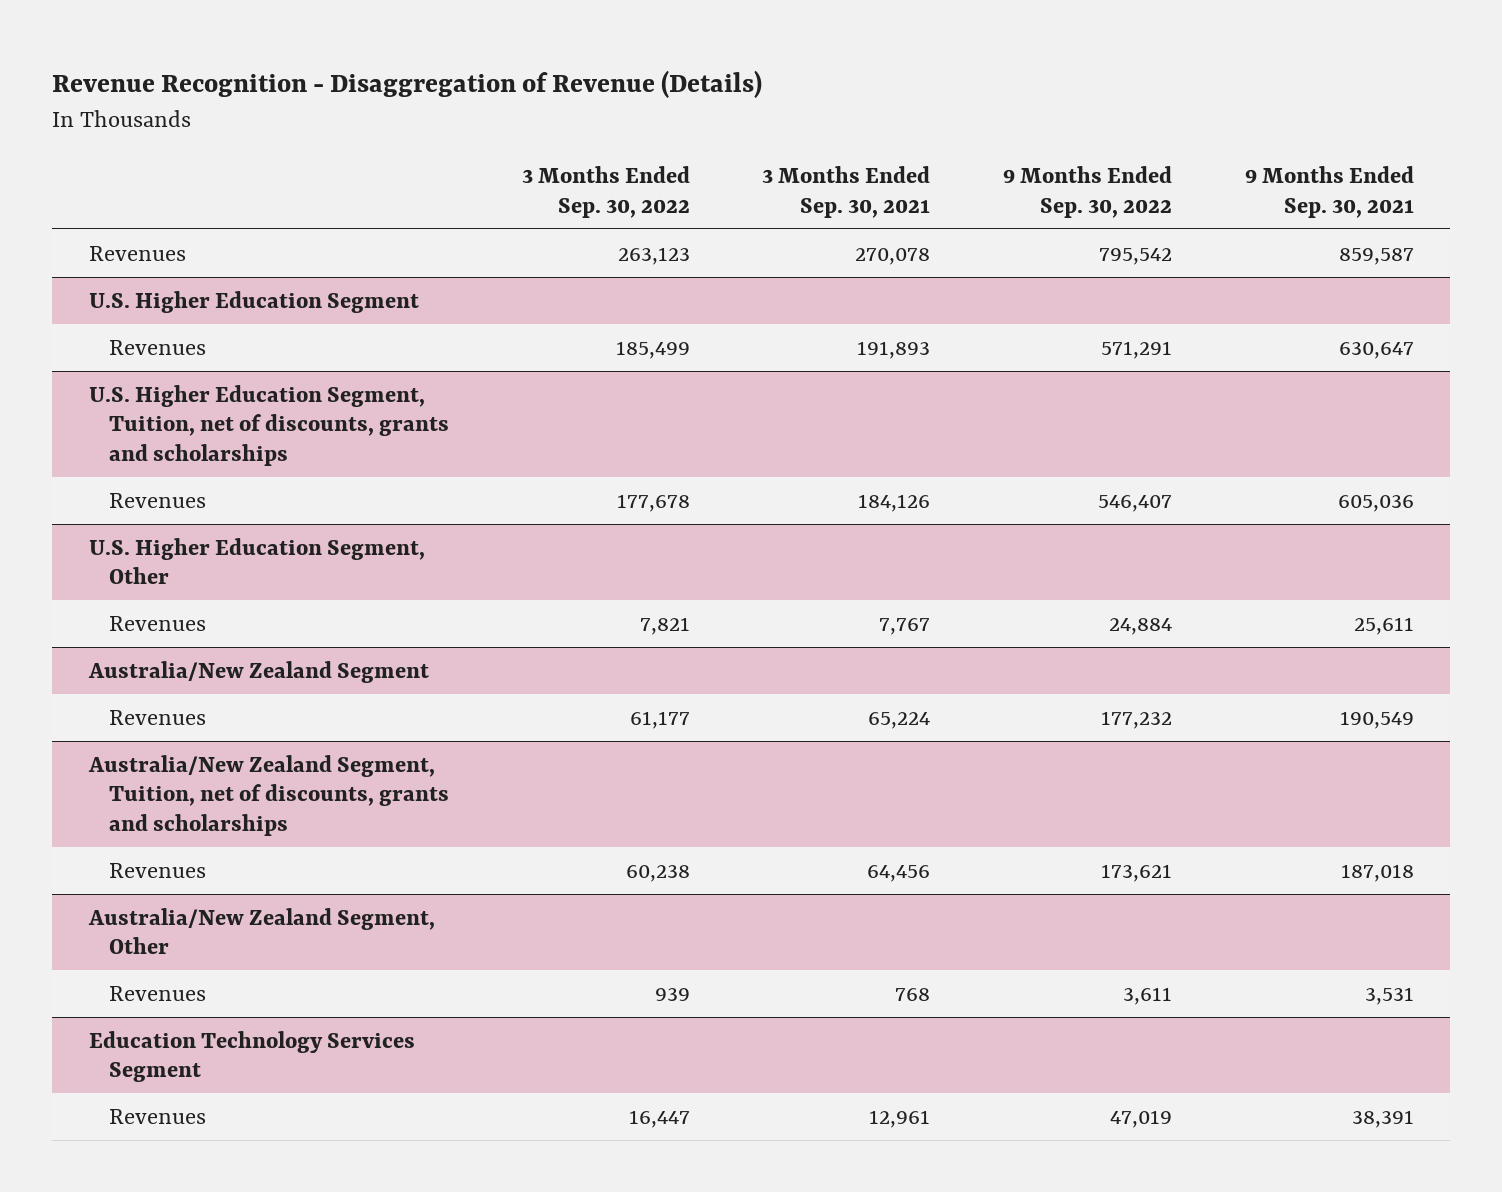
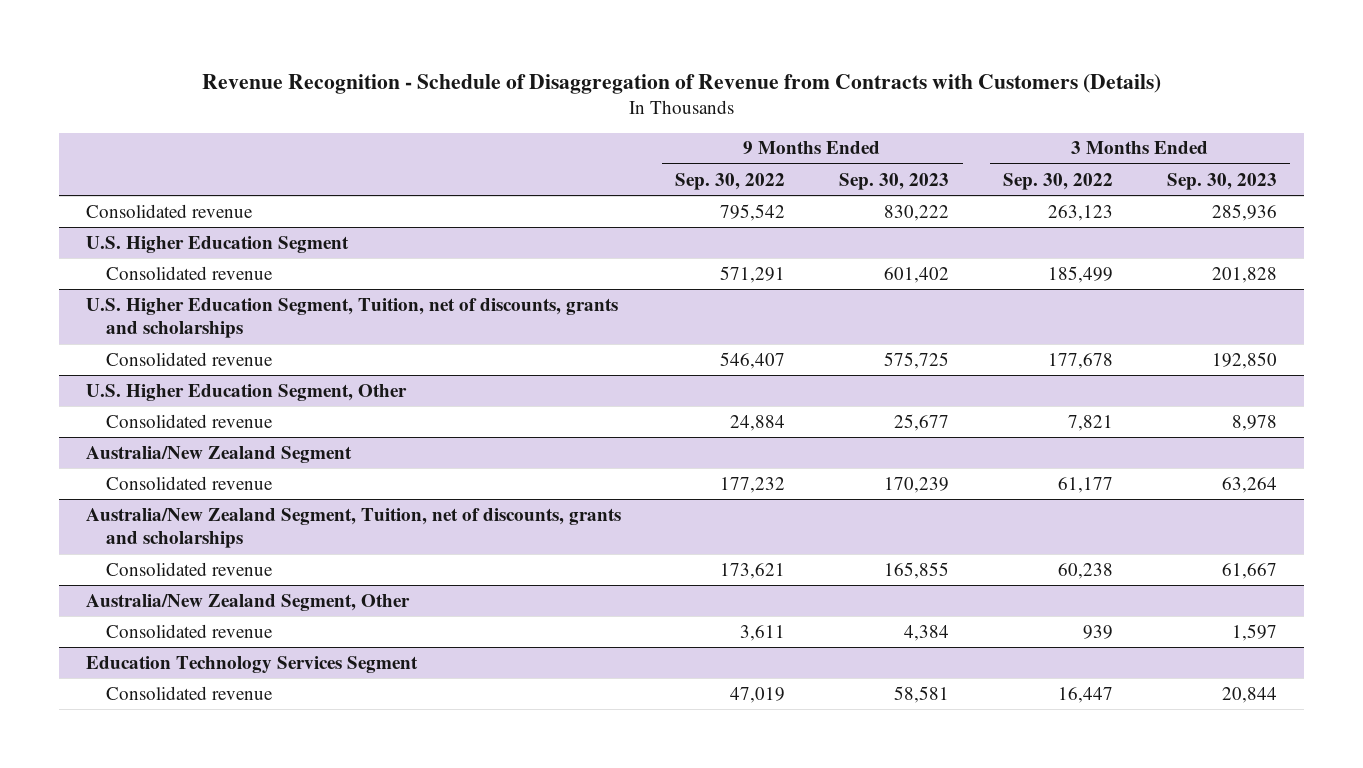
[52,70,763,99] Revenue Recognition - Disaggregation of Revenue (Details) -> [201,73,1161,94] Revenue Recognition - Schedule of Disaggregation of Revenue from Contracts with Customers (Details)
[762,166,931,218] 3 Months Ended Sep. 30, 2021 -> none
[1244,166,1414,218] 9 Months Ended Sep. 30, 2021 -> none
none -> [839,172,950,190] Sep. 30, 2023
none -> [1166,172,1277,190] Sep. 30, 2023
[88,245,186,261] Revenues -> [86,203,254,218] Consolidated revenue
[108,339,206,355] Revenues -> [105,265,273,280] Consolidated revenue
[108,492,206,508] Revenues -> [105,351,273,366] Consolidated revenue
[108,615,206,631] Revenues -> [105,413,273,428] Consolidated revenue
[108,709,206,725] Revenues -> [105,475,273,490] Consolidated revenue
[108,862,206,878] Revenues -> [105,561,273,576] Consolidated revenue
[108,985,206,1001] Revenues -> [105,623,273,638] Consolidated revenue
[108,1108,206,1124] Revenues -> [105,685,273,700] Consolidated revenue

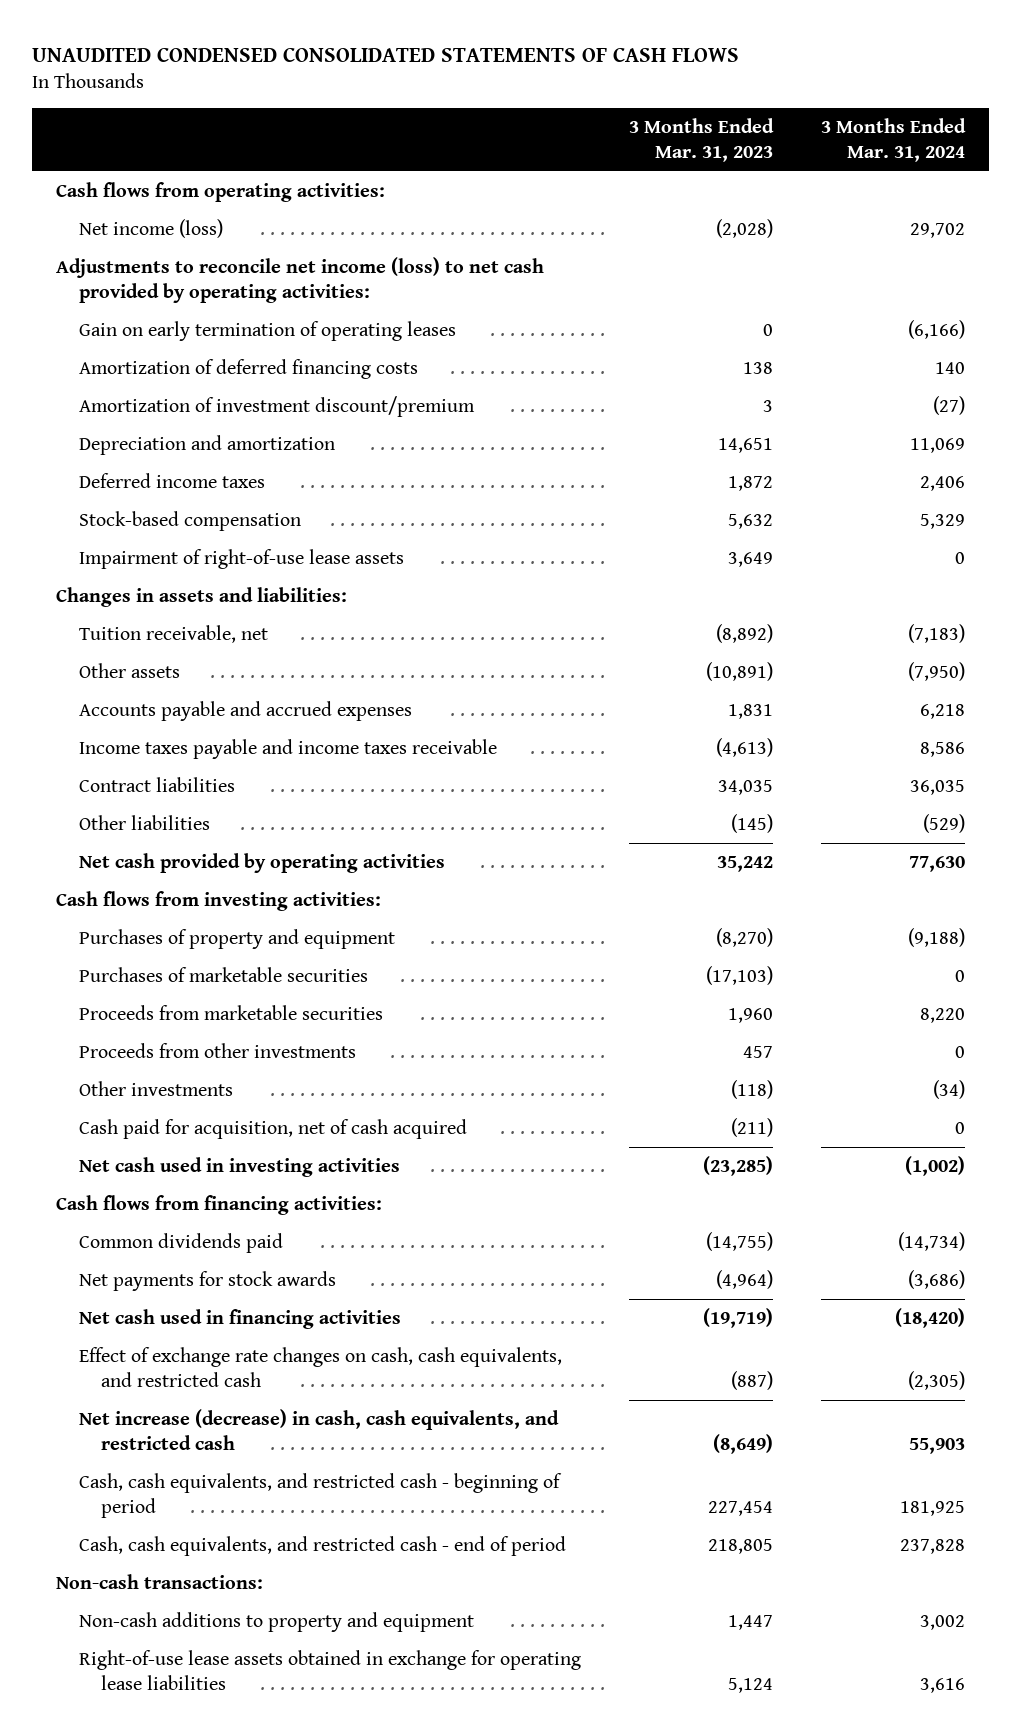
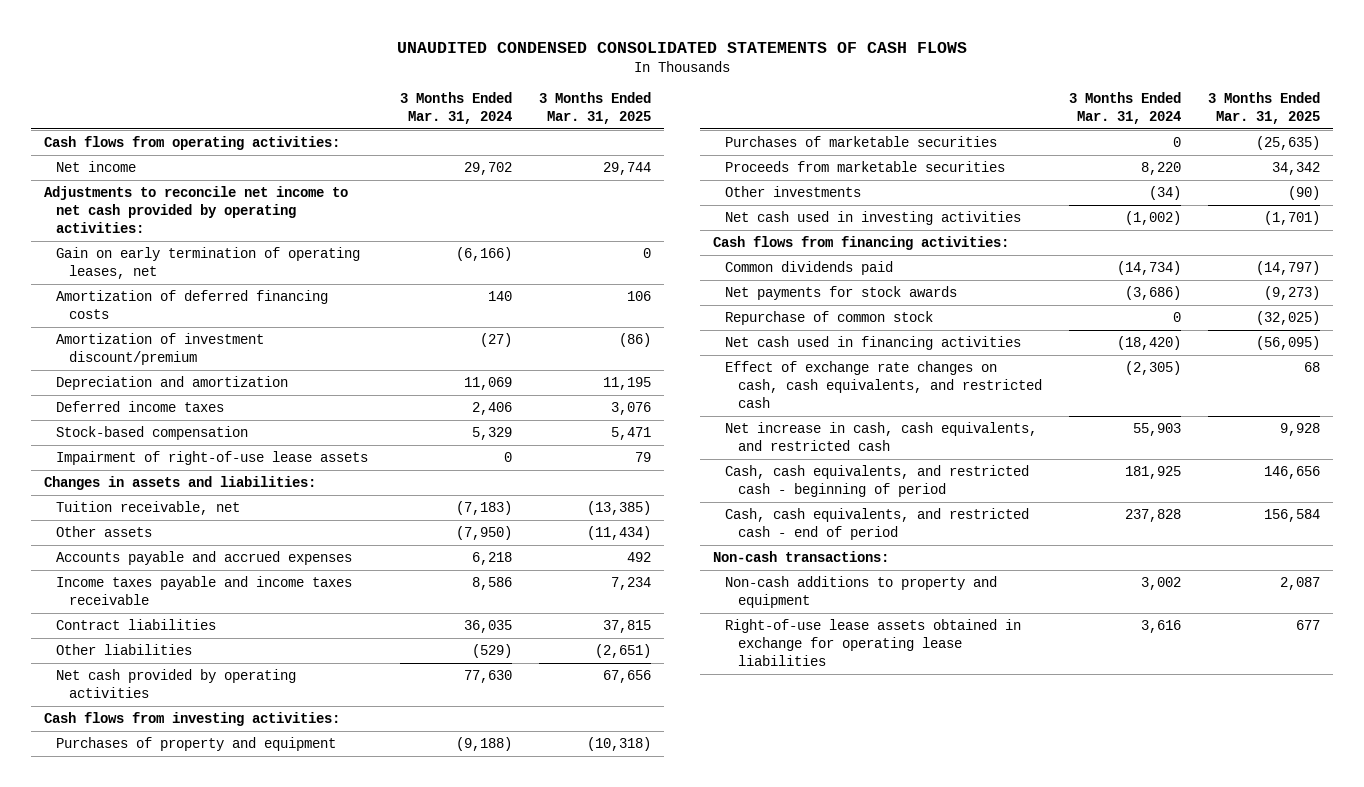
[629,117,775,162] 3 Months Ended Mar. 31, 2023 -> none
none -> [538,92,651,125] 3 Months Ended Mar. 31, 2025
[78,218,223,238] Net income (loss) -> [56,161,137,173] Net income
[56,256,545,304] Adjustments to reconcile net income (loss) to net cash provided by operating activities: -> [44,186,349,233] Adjustments to reconcile net income to net cash provided by operating activities:
[78,320,456,341] Gain on early termination of operating leases -> [56,247,361,280] Gain on early termination of operating leases, net
[78,1042,356,1058] Proceeds from other investments -> none
[78,1118,467,1139] Cash paid for acquisition, net of cash acquired -> none
none -> [725,311,934,326] Repurchase of common stock
[78,1408,559,1451] Net increase (decrease) in cash, cash equivalents, and restricted cash -> [725,422,1038,452] Net increase in cash, cash equivalents, and restricted cash

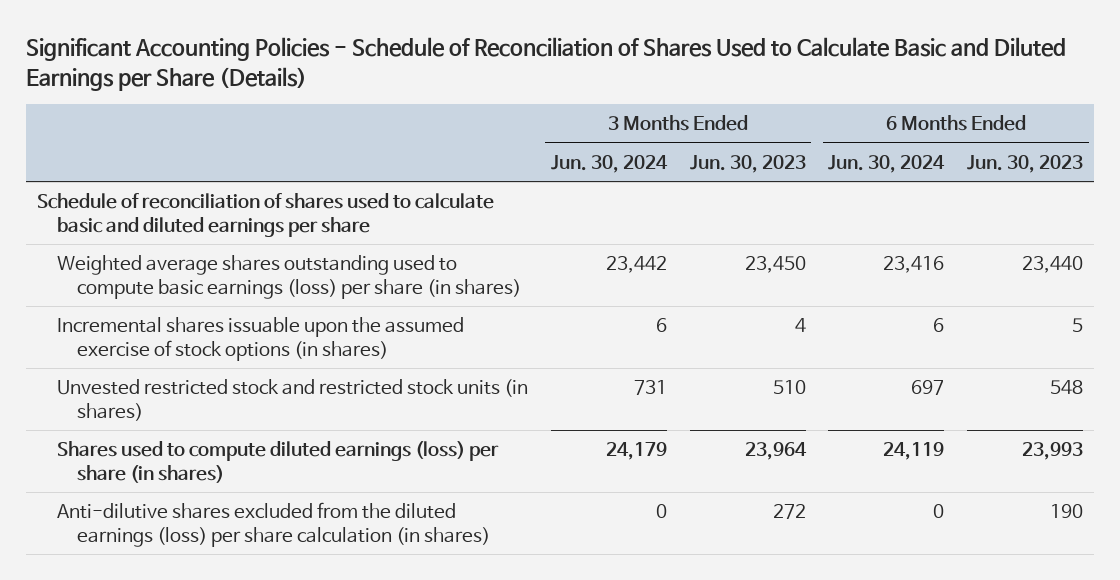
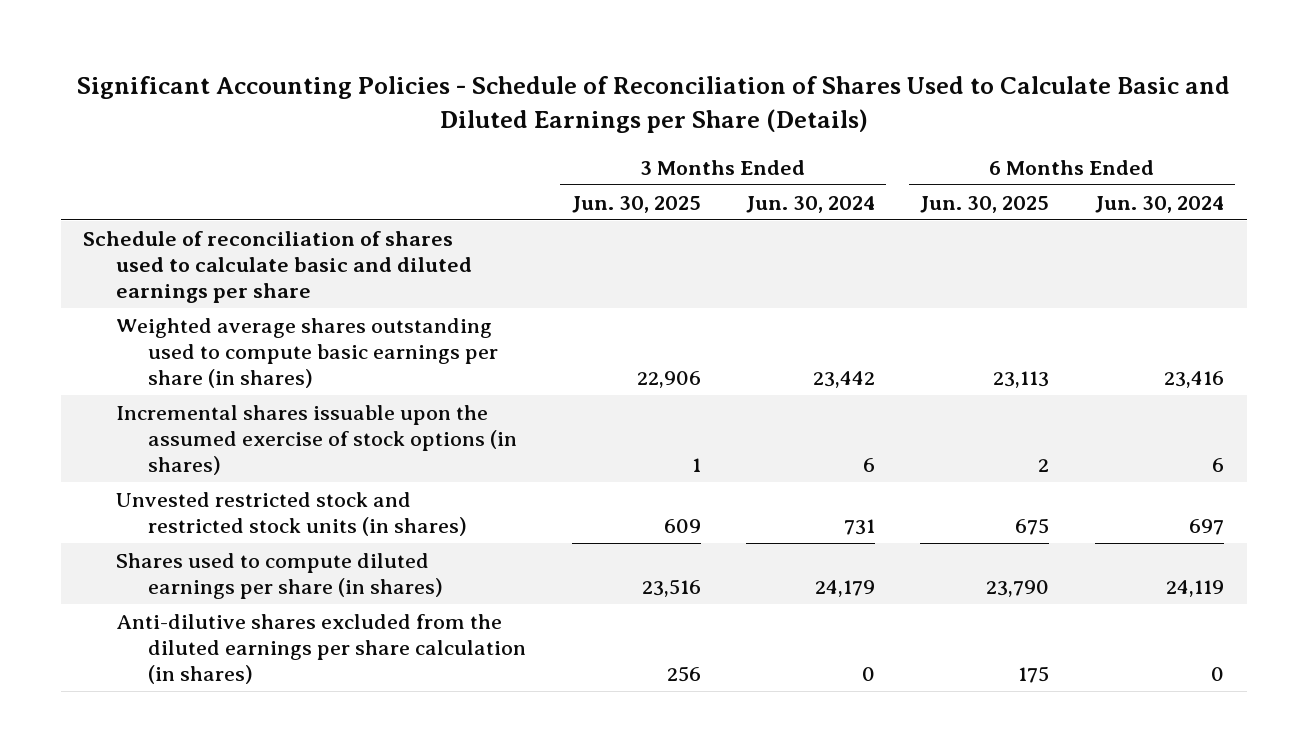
[689,154,806,173] Jun. 30, 2023 -> none
[967,154,1084,173] Jun. 30, 2023 -> none
none -> [571,195,701,213] Jun. 30, 2025
none -> [920,195,1050,213] Jun. 30, 2025
[57,255,522,299] Weighted average shares outstanding used to compute basic earnings (loss) per share (in shares) -> [115,318,499,389] Weighted average shares outstanding used to compute basic earnings per share (in shares)
[57,441,500,483] Shares used to compute diluted earnings (loss) per share (in shares) -> [115,553,444,600] Shares used to compute diluted earnings per share (in shares)
[57,502,491,547] Anti-dilutive shares excluded from the diluted earnings (loss) per share calculation (in shares) -> [115,614,527,685] Anti-dilutive shares excluded from the diluted earnings per share calculation (in shares)

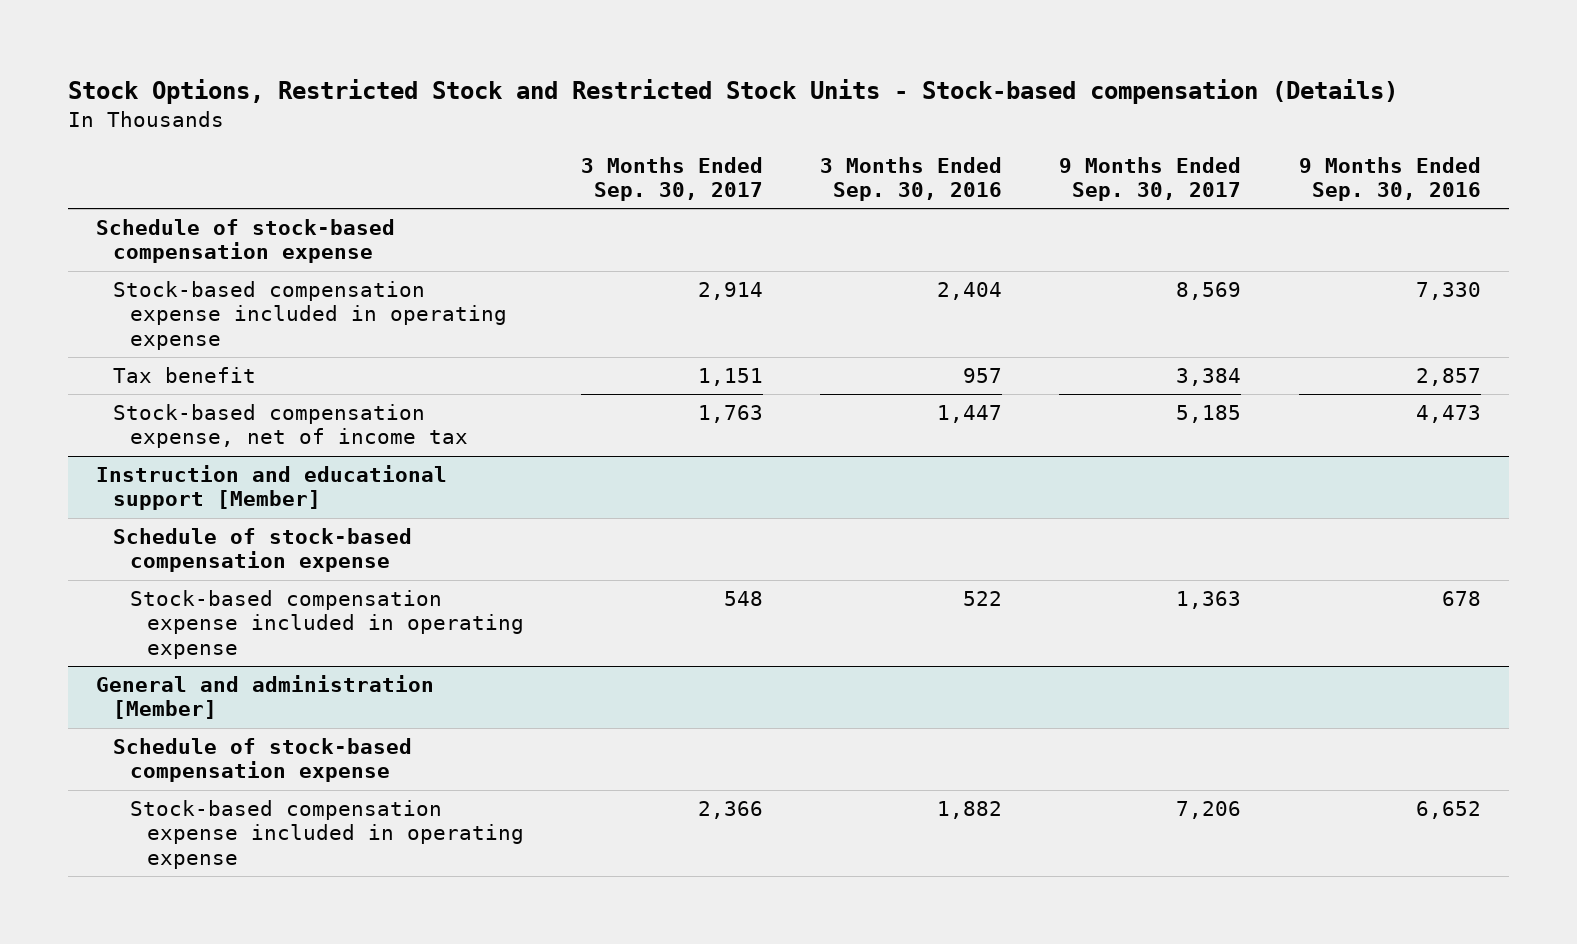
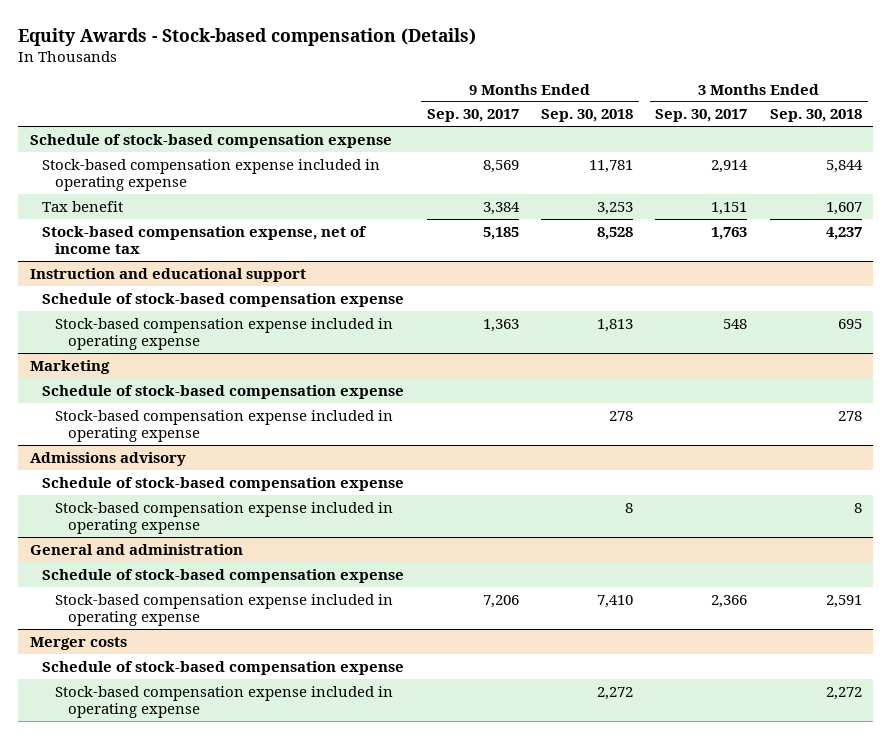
[67,79,1398,105] Stock Options, Restricted Stock and Restricted Stock Units - Stock-based compensation (Details) -> [18,27,477,46] Equity Awards - Stock-based compensation (Details)
[820,156,1003,202] 3 Months Ended Sep. 30, 2016 -> none
[1298,156,1481,202] 9 Months Ended Sep. 30, 2016 -> none
none -> [541,109,634,123] Sep. 30, 2018
none -> [769,109,862,123] Sep. 30, 2018
[96,464,448,511] Instruction and educational support [Member] -> [29,267,306,282] Instruction and educational support
[96,674,435,720] General and administration [Member] -> none
none -> [29,359,110,374] Marketing
none -> [54,409,393,443] Stock-based compensation expense included in operating expense
none -> [29,451,186,466] Admissions advisory
none -> [42,476,405,491] Schedule of stock-based compensation expense
none -> [54,501,393,535] Stock-based compensation expense included in operating expense
none -> [29,543,243,555] General and administration
none -> [42,568,405,583] Schedule of stock-based compensation expense
none -> [29,636,127,650] Merger costs
none -> [42,660,405,675] Schedule of stock-based compensation expense
none -> [54,685,393,719] Stock-based compensation expense included in operating expense

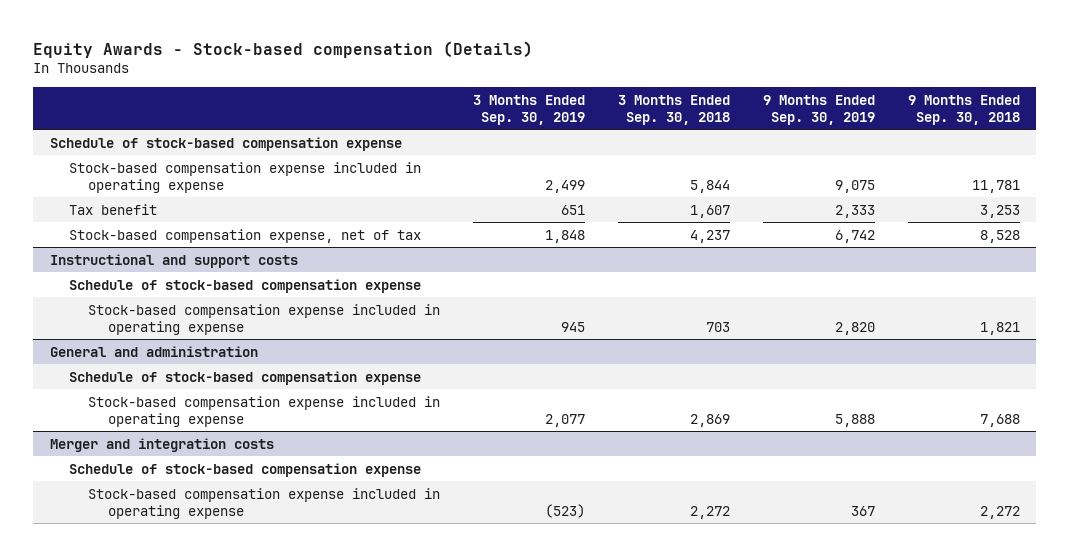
[426,109,519,123] Sep. 30, 2017 -> none
[655,109,748,123] Sep. 30, 2017 -> none
none -> [473,94,586,125] 3 Months Ended Sep. 30, 2019
none -> [763,94,876,125] 9 Months Ended Sep. 30, 2019
[29,267,306,282] Instruction and educational support -> none
[42,292,405,307] Schedule of stock-based compensation expense -> none
[54,317,393,351] Stock-based compensation expense included in operating expense -> none
[29,359,110,374] Marketing -> none
[42,384,405,399] Schedule of stock-based compensation expense -> none
[54,409,393,443] Stock-based compensation expense included in operating expense -> none
[29,451,186,466] Admissions advisory -> none
[42,225,368,255] Stock-based compensation expense, net of income tax -> [69,228,422,243] Stock-based compensation expense, net of tax
none -> [49,253,298,268] Instructional and support costs
[625,502,634,513] 8 -> [979,321,1020,335] 1,821
[853,502,862,513] 8 -> [706,321,731,332] 703
[597,594,634,608] 7,410 -> [979,413,1020,427] 7,688
[825,594,862,608] 2,591 -> [690,413,731,427] 2,869
[29,636,127,650] Merger costs -> [49,437,274,452] Merger and integration costs

